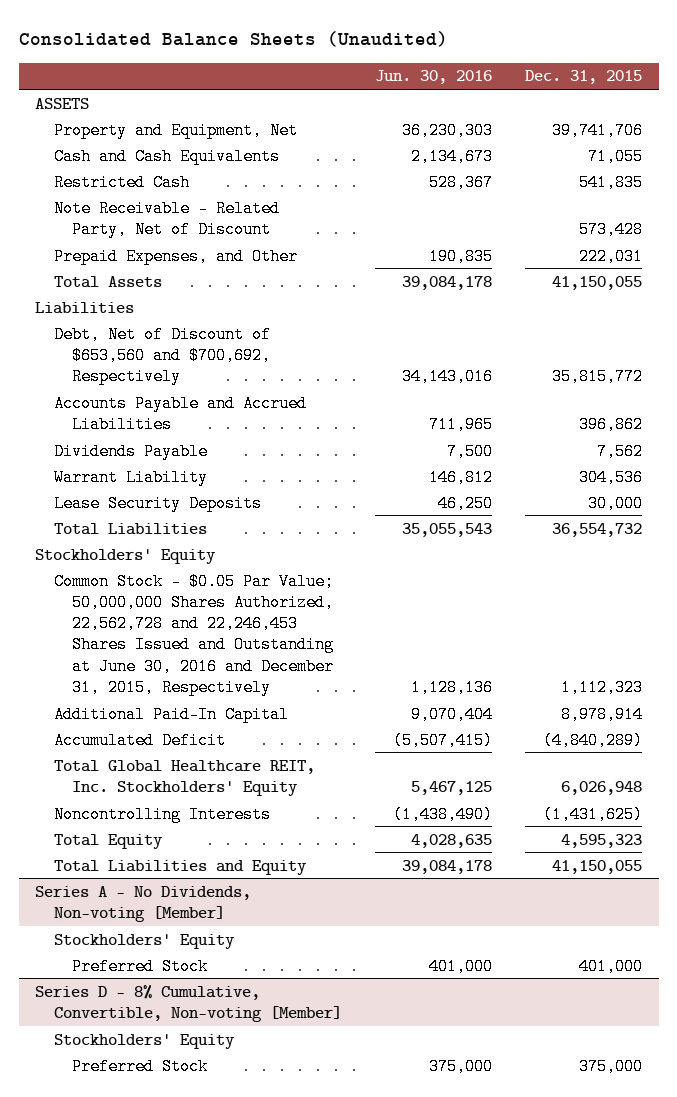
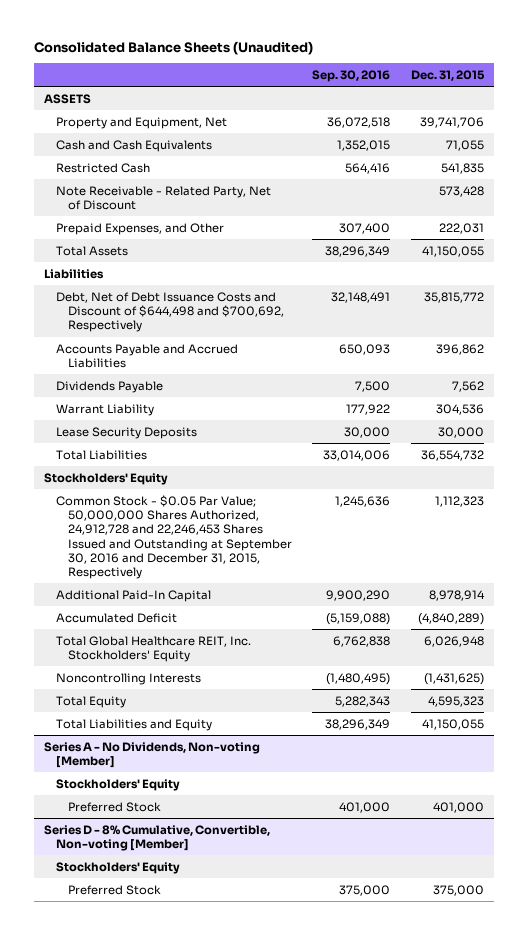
[374,70,492,85] Jun. 30, 2016 -> none
none -> [312,70,391,83] Sep. 30, 2016
[53,325,271,386] Debt, Net of Discount of $653,560 and $700,692, Respectively -> [55,291,284,333] Debt, Net of Debt Issuance Costs and Discount of $644,498 and $700,692, Respectively
[53,572,334,697] Common Stock - $0.05 Par Value; 50,000,000 Shares Authorized, 22,562,728 and 22,246,453 Shares Issued and Outstanding at June 30, 2016 and December 31, 2015, Respectively -> [55,494,292,580] Common Stock - $0.05 Par Value; 50,000,000 Shares Authorized, 24,912,728 and 22,246,453 Shares Issued and Outstanding at September 30, 2016 and December 31, 2015, Respectively

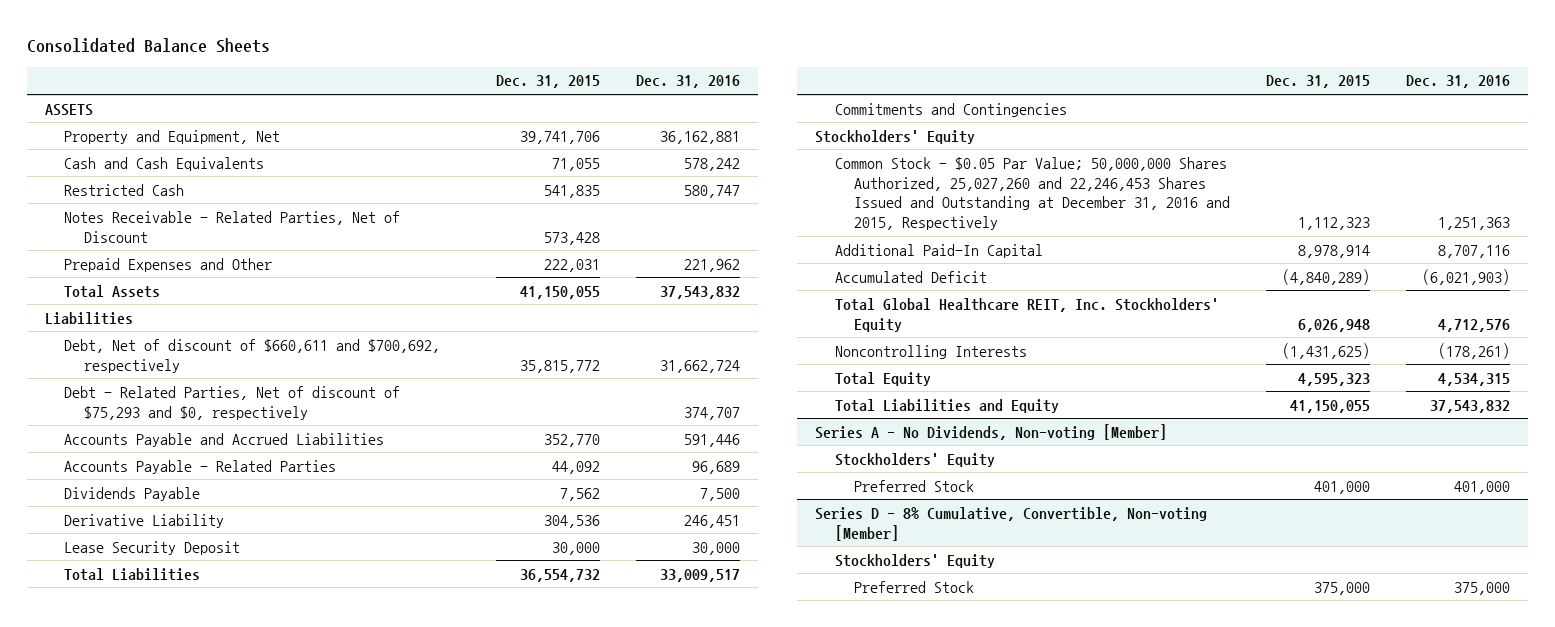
[33,40,313,55] Consolidated Balance Sheets (Unaudited) -> [26,38,270,54] Consolidated Balance Sheets
[312,70,391,83] Sep. 30, 2016 -> none
none -> [635,75,740,89] Dec. 31, 2016
[55,185,271,210] Note Receivable - Related Party, Net of Discount -> [64,210,401,243] Notes Receivable - Related Parties, Net of Discount
[55,222,224,235] Prepaid Expenses, and Other -> [64,257,273,272] Prepaid Expenses and Other
[55,291,284,333] Debt, Net of Debt Issuance Costs and Discount of $644,498 and $700,692, Respectively -> [64,338,441,373] Debt, Net of discount of $660,611 and $700,692, respectively
none -> [64,385,401,420] Debt - Related Parties, Net of discount of $75,293 and $0, respectively
[435,343,484,355] 396,862 -> [543,433,600,447] 352,770
none -> [64,459,337,474] Accounts Payable - Related Parties
[55,403,154,416] Warrant Liability -> [64,513,225,528] Derivative Liability
[55,426,197,439] Lease Security Deposits -> [64,540,241,555] Lease Security Deposit
none -> [834,102,1067,117] Commitments and Contingencies
[55,494,292,580] Common Stock - $0.05 Par Value; 50,000,000 Shares Authorized, 24,912,728 and 22,246,453 Shares Issued and Outstanding at September 30, 2016 and December 31, 2015, Respectively -> [834,156,1231,231] Common Stock - $0.05 Par Value; 50,000,000 Shares Authorized, 25,027,260 and 22,246,453 Shares Issued and Outstanding at December 31, 2016 and 2015, Respectively

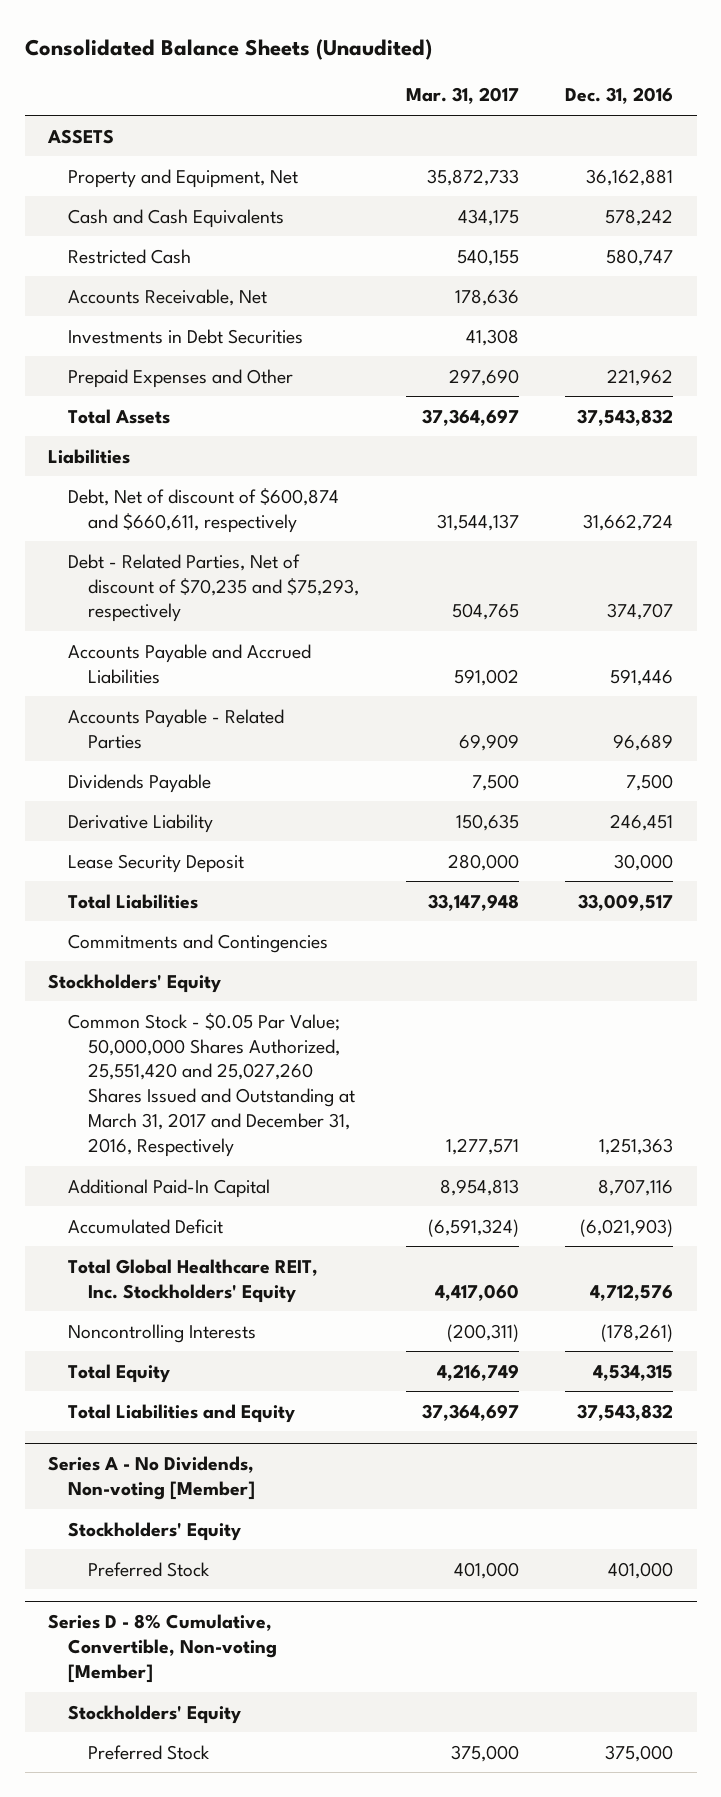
[26,38,270,54] Consolidated Balance Sheets -> [24,39,432,61] Consolidated Balance Sheets (Unaudited)
[495,75,600,89] Dec. 31, 2015 -> none
none -> [405,87,519,105] Mar. 31, 2017
[64,210,401,243] Notes Receivable - Related Parties, Net of Discount -> none
none -> [68,288,268,306] Accounts Receivable, Net
none -> [68,328,304,344] Investments in Debt Securities
[64,338,441,373] Debt, Net of discount of $660,611 and $700,692, respectively -> [68,487,340,533] Debt, Net of discount of $600,874 and $660,611, respectively
[64,385,401,420] Debt - Related Parties, Net of discount of $75,293 and $0, respectively -> [68,553,360,623] Debt - Related Parties, Net of discount of $70,235 and $75,293, respectively
[834,156,1231,231] Common Stock - $0.05 Par Value; 50,000,000 Shares Authorized, 25,027,260 and 22,246,453 Shares Issued and Outstanding at December 31, 2016 and 2015, Respectively -> [68,1012,356,1158] Common Stock - $0.05 Par Value; 50,000,000 Shares Authorized, 25,551,420 and 25,027,260 Shares Issued and Outstanding at March 31, 2017 and December 31, 2016, Respectively

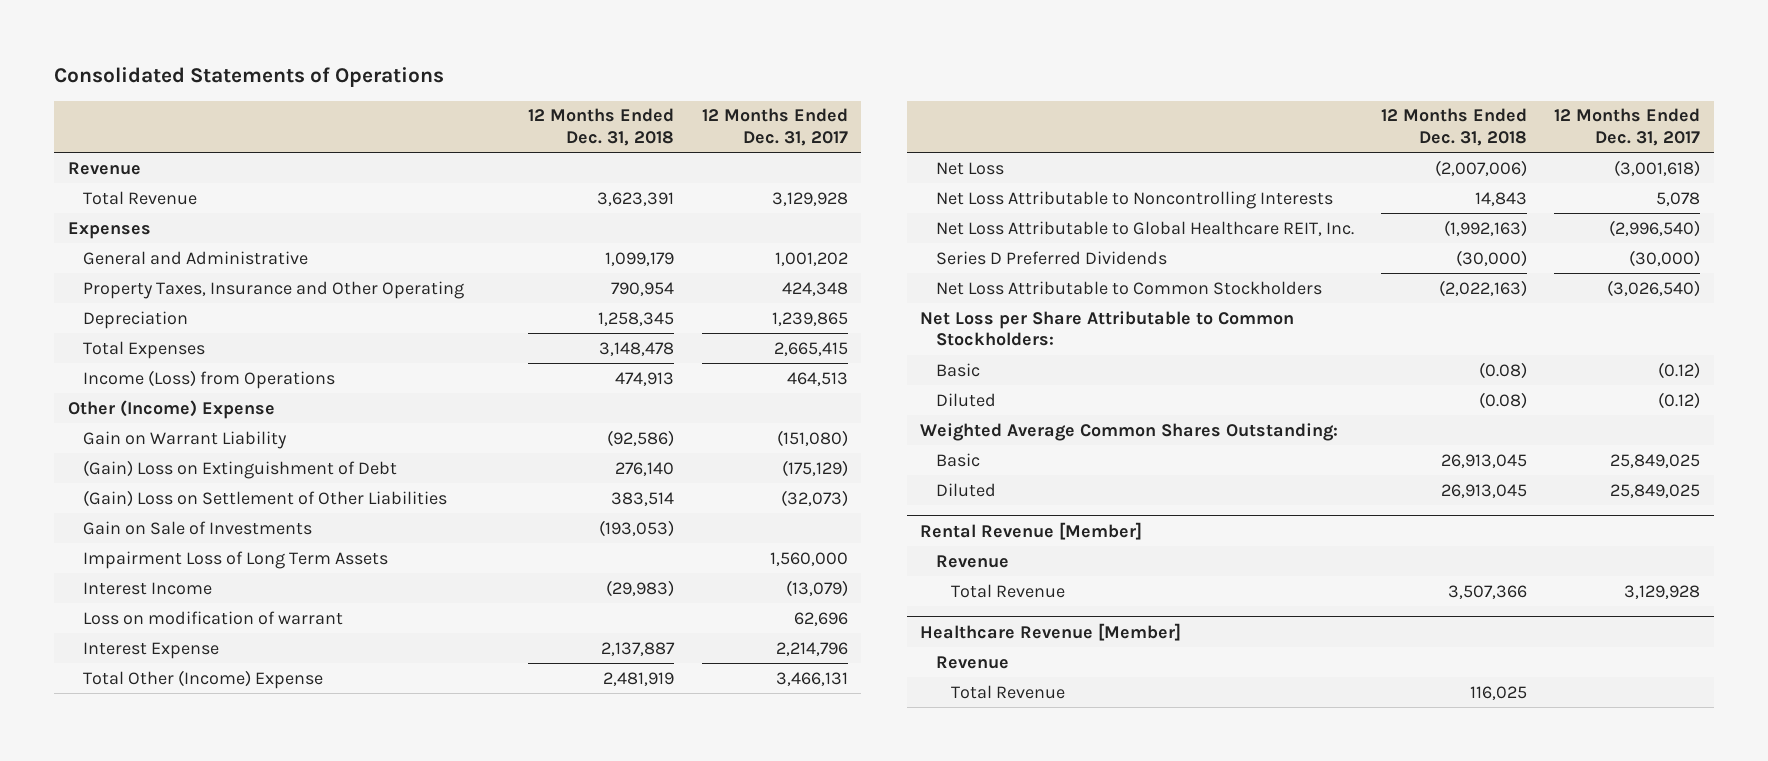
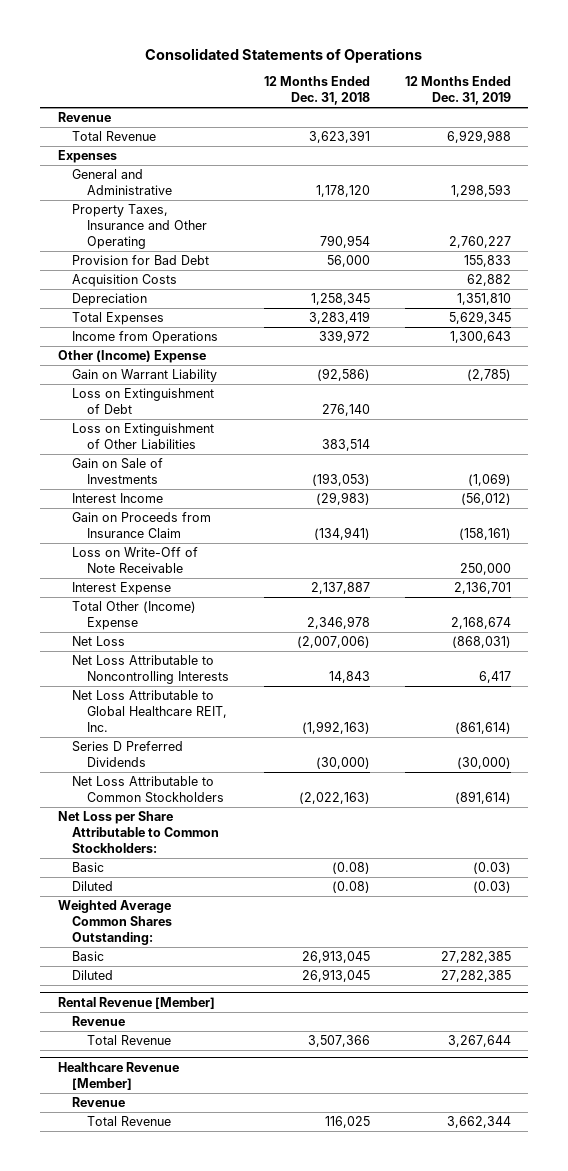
[701,108,848,146] 12 Months Ended Dec. 31, 2017 -> none
none -> [404,76,511,106] 12 Months Ended Dec. 31, 2019
[605,251,675,266] 1,099,179 -> [315,184,370,197] 1,178,120
none -> [72,255,210,266] Provision for Bad Debt
none -> [72,274,178,288] Acquisition Costs
[599,341,675,356] 3,148,478 -> [308,311,370,325] 3,283,419
[83,369,336,389] Income (Loss) from Operations -> [72,331,219,345] Income from Operations
[615,371,675,386] 474,913 -> [318,330,370,344] 339,972
[83,459,398,479] (Gain) Loss on Extinguishment of Debt -> [72,388,215,414] Loss on Extinguishment of Debt
[83,489,448,507] (Gain) Loss on Settlement of Other Liabilities -> [72,423,215,449] Loss on Extinguishment of Other Liabilities
[83,550,389,569] Impairment Loss of Long Term Assets -> none
[83,610,344,625] Loss on modification of warrant -> none
none -> [72,512,212,538] Gain on Proceeds from Insurance Claim
none -> [72,547,199,573] Loss on Write-Off of Note Receivable
[603,671,675,686] 2,481,919 -> [306,615,370,629] 2,346,978

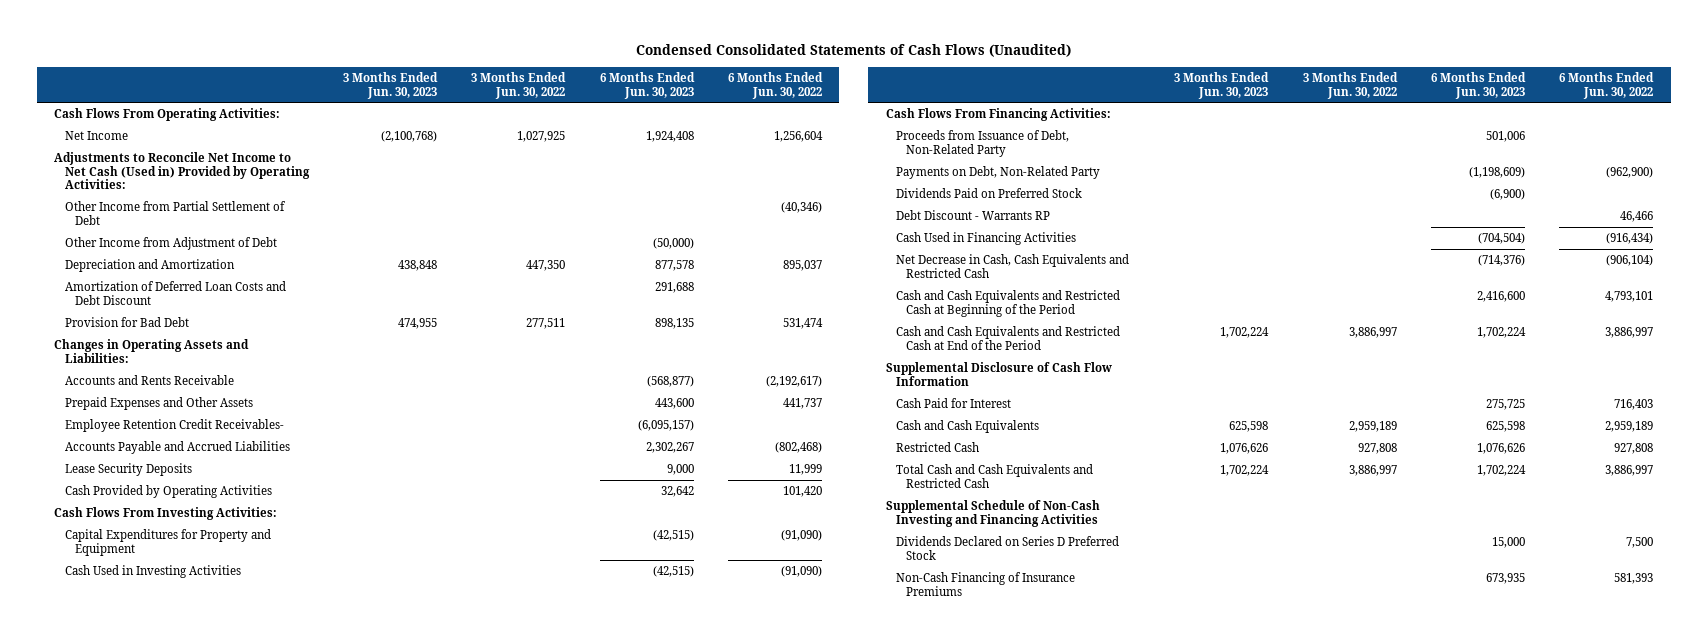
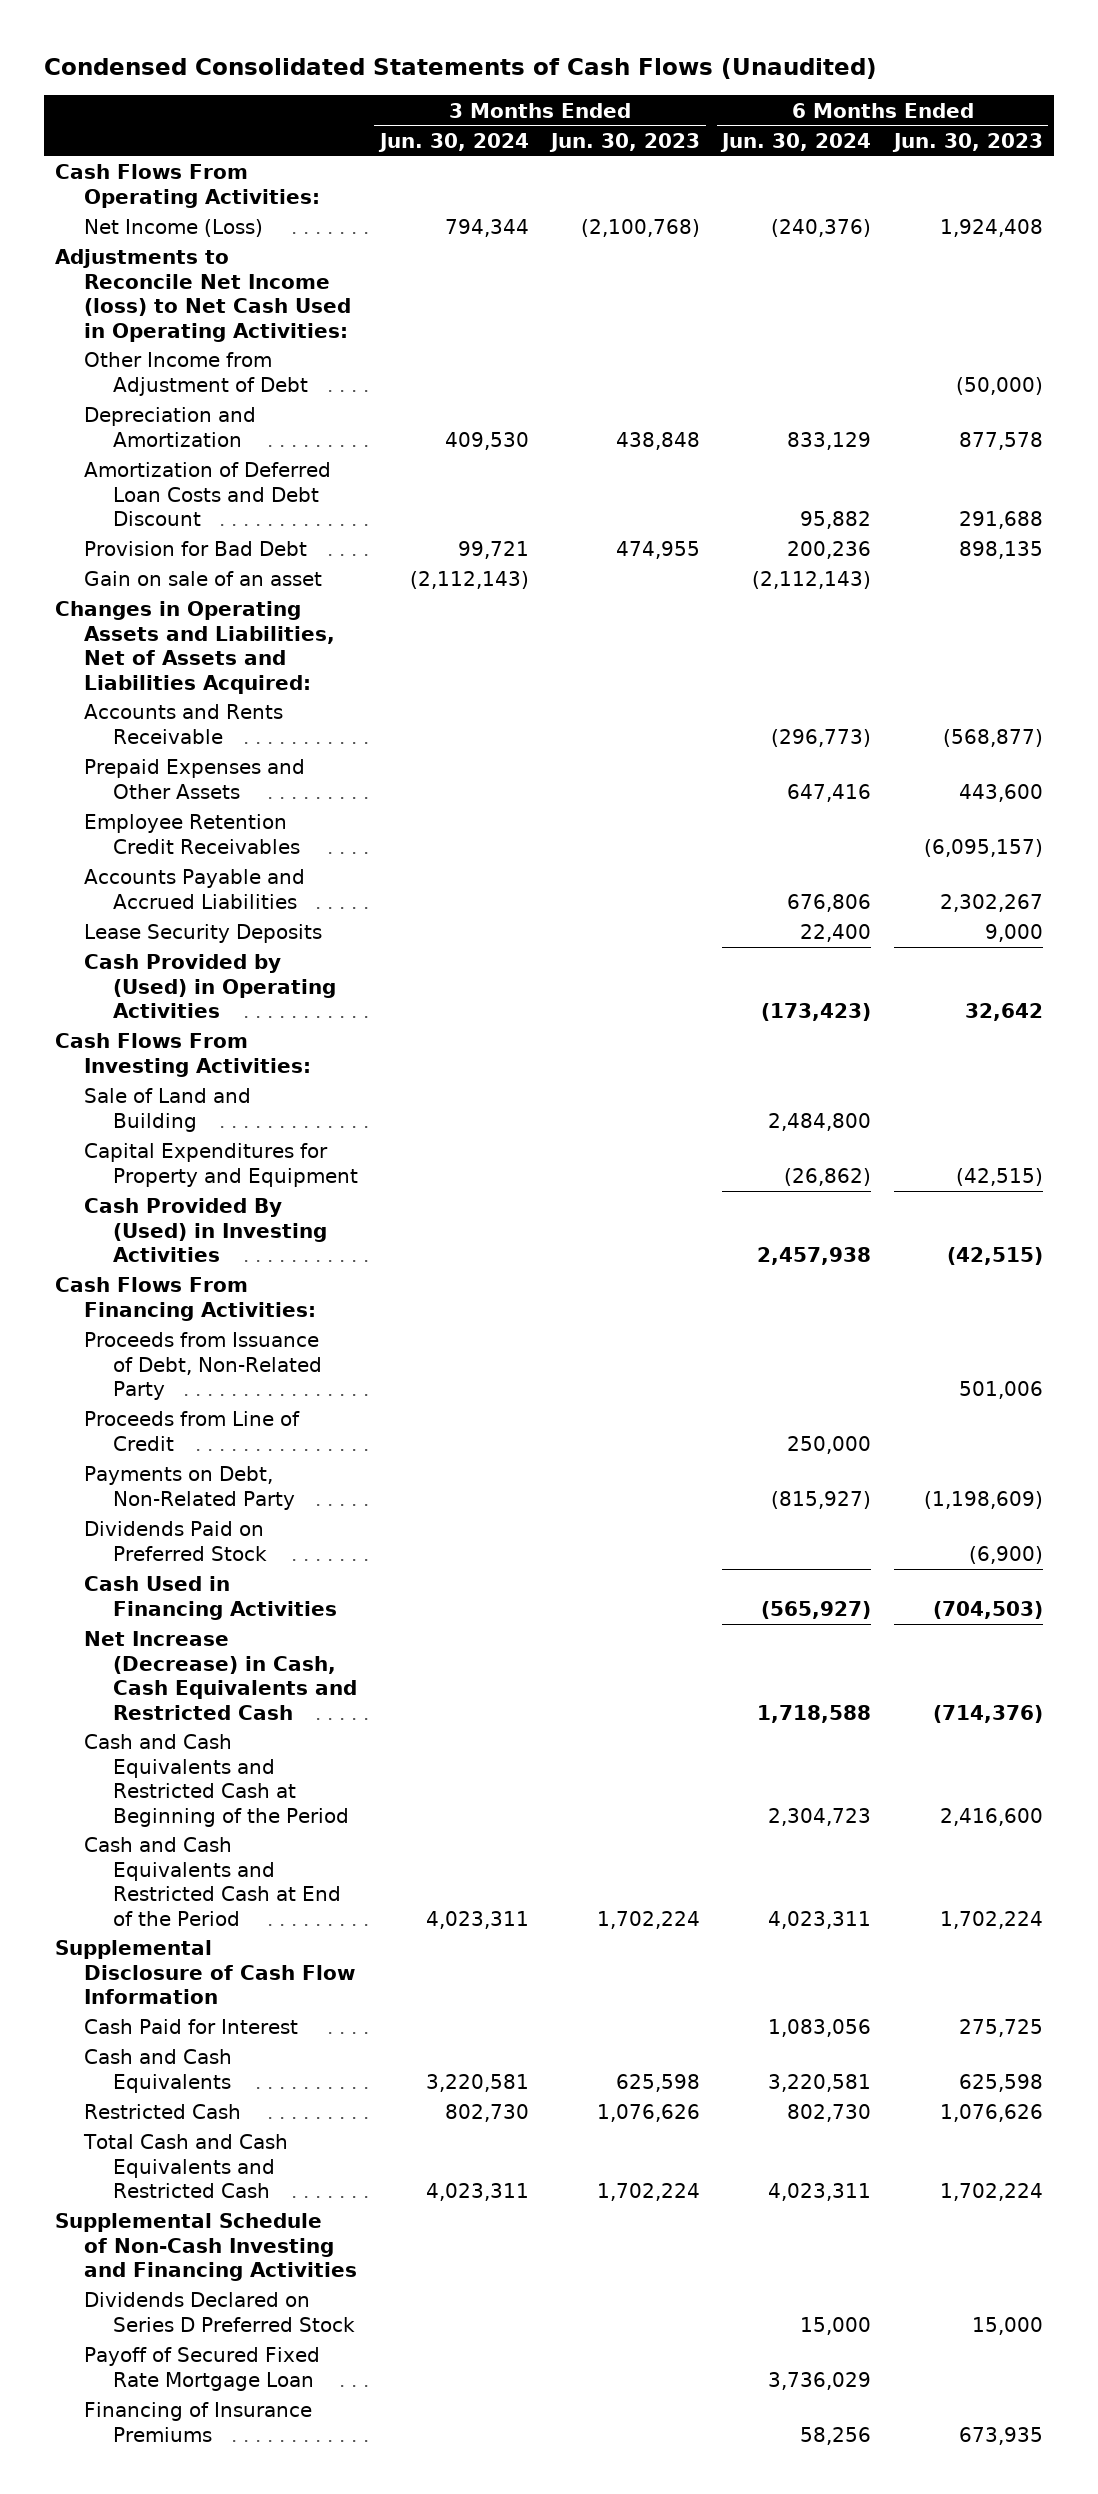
[471,71,567,99] 3 Months Ended Jun. 30, 2022 -> none
[728,71,824,99] 6 Months Ended Jun. 30, 2022 -> none
none -> [377,132,529,152] Jun. 30, 2024
none -> [720,132,872,152] Jun. 30, 2024
[64,201,286,225] Other Income from Partial Settlement of Debt -> none
[64,131,128,141] Net Income -> [83,219,263,238] Net Income (Loss)
[54,152,310,190] Adjustments to Reconcile Net Income to Net Cash (Used in) Provided by Operating Activities: -> [54,249,351,342] Adjustments to Reconcile Net Income (loss) to Net Cash Used in Operating Activities:
none -> [83,571,322,587] Gain on sale of an asset
[54,339,250,363] Changes in Operating Assets and Liabilities: -> [54,601,335,694] Changes in Operating Assets and Liabilities, Net of Assets and Liabilities Acquired:
[64,419,284,433] Employee Retention Credit Receivables- -> [83,814,300,854] Employee Retention Credit Receivables
[64,485,272,499] Cash Provided by Operating Activities -> [83,954,336,1019] Cash Provided by (Used) in Operating Activities
none -> [83,1088,251,1132] Sale of Land and Building
[64,565,241,579] Cash Used in Investing Activities -> [83,1198,327,1263] Cash Provided By (Used) in Investing Activities
none -> [83,1411,300,1451] Proceeds from Line of Credit
[895,210,1050,221] Debt Discount - Warrants RP -> none
[1477,233,1525,245] (704,504) -> [932,1600,1043,1619] (704,503)
[895,254,1129,278] Net Decrease in Cash, Cash Equivalents and Restricted Cash -> [83,1631,357,1720] Net Increase (Decrease) in Cash, Cash Equivalents and Restricted Cash
none -> [83,2347,320,2391] Payoff of Secured Fixed Rate Mortgage Loan
[895,572,1075,596] Non-Cash Financing of Insurance Premiums -> [83,2402,312,2442] Financing of Insurance Premiums

